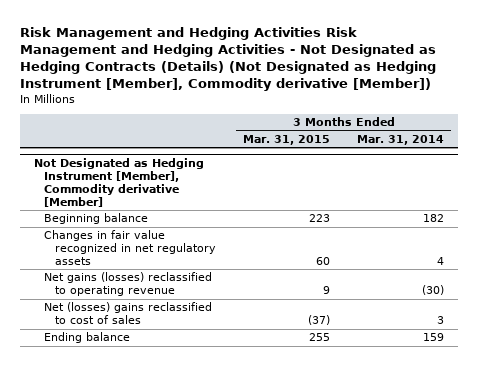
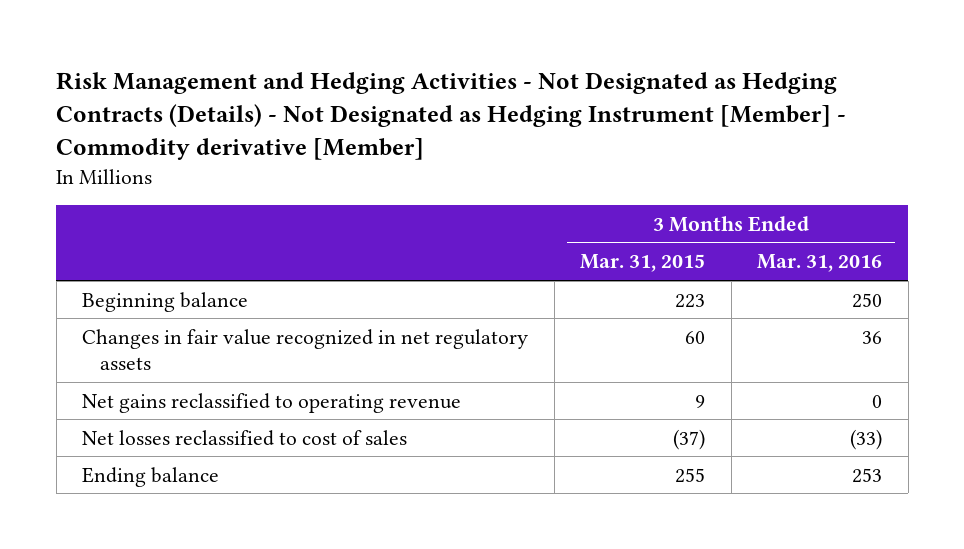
[20,27,437,92] Risk Management and Hedging Activities Risk Management and Hedging Activities - Not Designated as Hedging Contracts (Details) (Not Designated as Hedging Instrument [Member], Commodity derivative [Member]) -> [56,72,847,161] Risk Management and Hedging Activities - Not Designated as Hedging Contracts (Details) - Not Designated as Hedging Instrument [Member] - Commodity derivative [Member]
[357,134,445,145] Mar. 31, 2014 -> none
none -> [757,254,883,273] Mar. 31, 2016
[33,157,204,207] Not Designated as Hedging Instrument [Member], Commodity derivative [Member] -> none
[44,272,213,297] Net gains (losses) reclassified to operating revenue -> [82,392,462,413] Net gains reclassified to operating revenue
[44,302,213,325] Net (losses) gains reclassified to cost of sales -> [82,429,408,446] Net losses reclassified to cost of sales

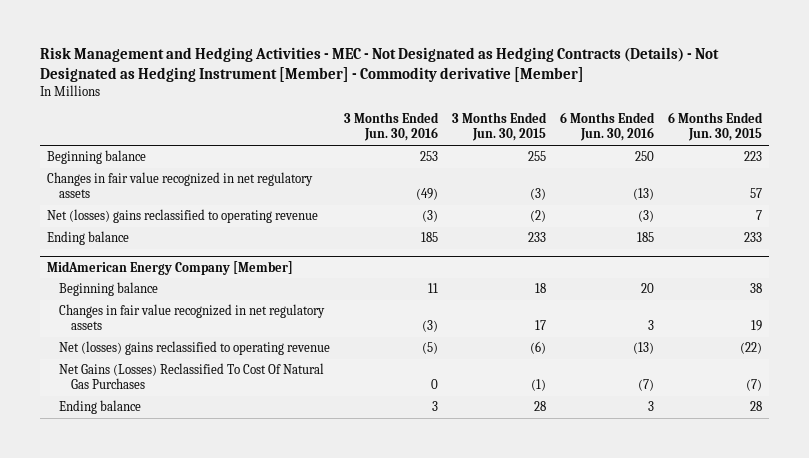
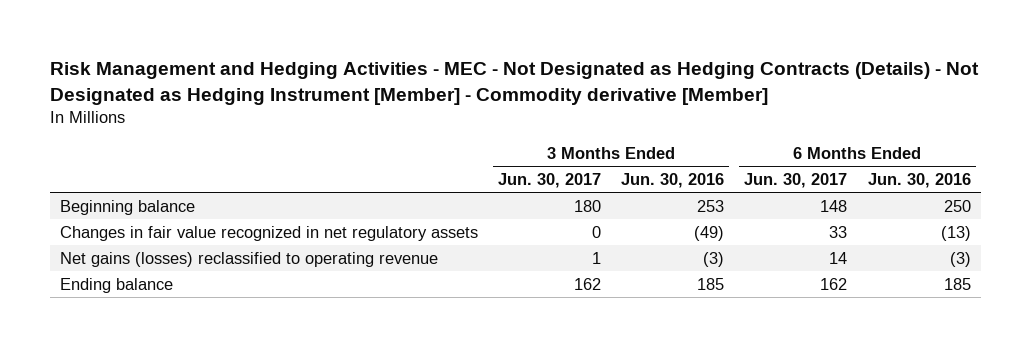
[452,112,548,142] 3 Months Ended Jun. 30, 2015 -> none
[667,112,763,142] 6 Months Ended Jun. 30, 2015 -> none
none -> [498,172,602,188] Jun. 30, 2017
none -> [744,172,848,188] Jun. 30, 2017
[47,209,319,224] Net (losses) gains reclassified to operating revenue -> [59,251,438,267] Net gains (losses) reclassified to operating revenue
[47,260,294,275] MidAmerican Energy Company [Member] -> none
[59,282,159,297] Beginning balance -> none
[59,304,326,331] Changes in fair value recognized in net regulatory assets -> none
[59,341,331,356] Net (losses) gains reclassified to operating revenue -> none
[59,363,325,390] Net Gains (Losses) Reclassified To Cost Of Natural Gas Purchases -> none
[59,400,142,415] Ending balance -> none

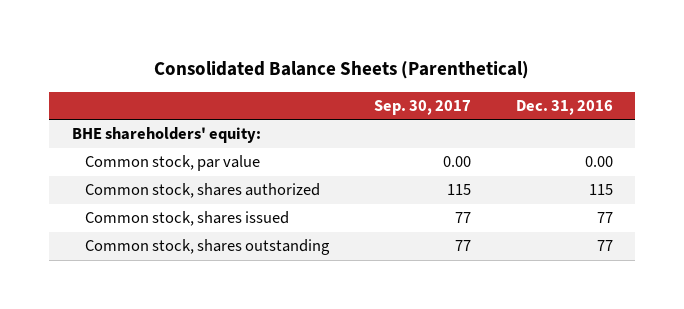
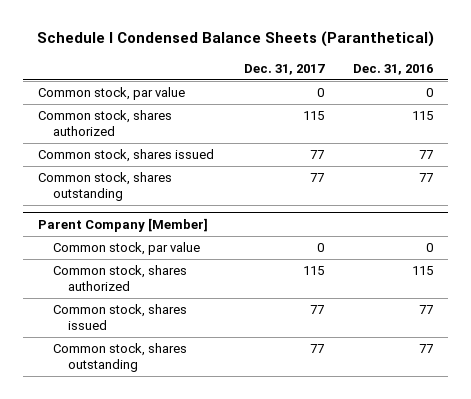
[154,60,530,79] Consolidated Balance Sheets (Parenthetical) -> [36,31,434,48] Schedule I Condensed Balance Sheets (Paranthetical)
[373,99,471,115] Sep. 30, 2017 -> none
none -> [243,63,325,75] Dec. 31, 2017
[71,127,261,144] BHE shareholders' equity: -> none
[584,156,613,168] 0.00 -> [426,88,434,98] 0
none -> [37,218,208,233] Parent Company [Member]
none -> [52,242,200,256] Common stock, par value
none -> [52,265,187,292] Common stock, shares authorized
none -> [52,304,187,331] Common stock, shares issued
none -> [52,343,187,373] Common stock, shares outstanding

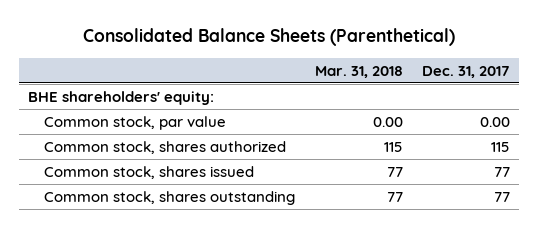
[36,31,434,48] Schedule I Condensed Balance Sheets (Paranthetical) -> [83,28,456,47] Consolidated Balance Sheets (Parenthetical)
[353,63,434,75] Dec. 31, 2016 -> none
none -> [314,65,403,78] Mar. 31, 2018
[37,110,172,137] Common stock, shares authorized -> none
[37,149,214,163] Common stock, shares issued -> none
[37,172,172,202] Common stock, shares outstanding -> none
[37,218,208,233] Parent Company [Member] -> none
[52,242,200,256] Common stock, par value -> none
none -> [28,91,215,106] BHE shareholders' equity:
[316,88,324,98] 0 -> [479,117,510,128] 0.00

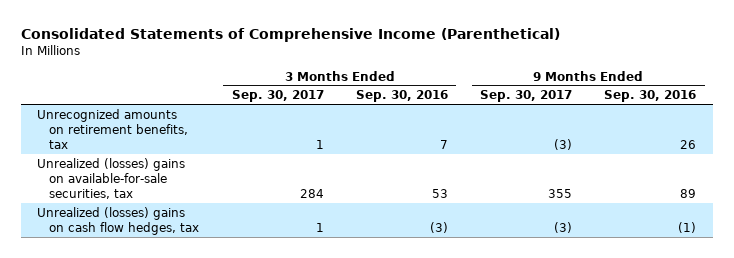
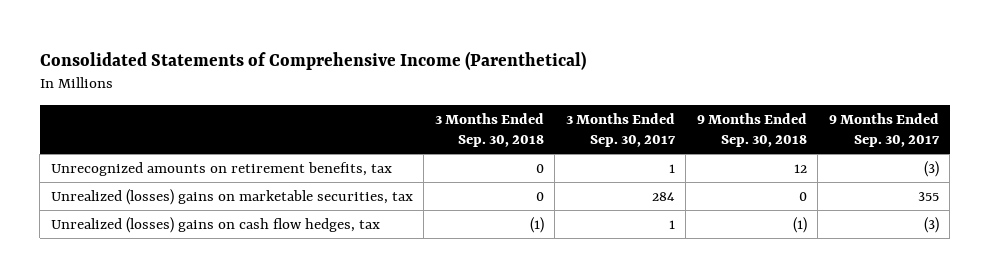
[355,90,448,103] Sep. 30, 2016 -> none
[604,90,697,103] Sep. 30, 2016 -> none
none -> [434,112,544,148] 3 Months Ended Sep. 30, 2018
none -> [696,112,807,148] 9 Months Ended Sep. 30, 2018
[37,157,186,199] Unrealized (losses) gains on available-for-sale securities, tax -> [50,188,413,205] Unrealized (losses) gains on marketable securities, tax

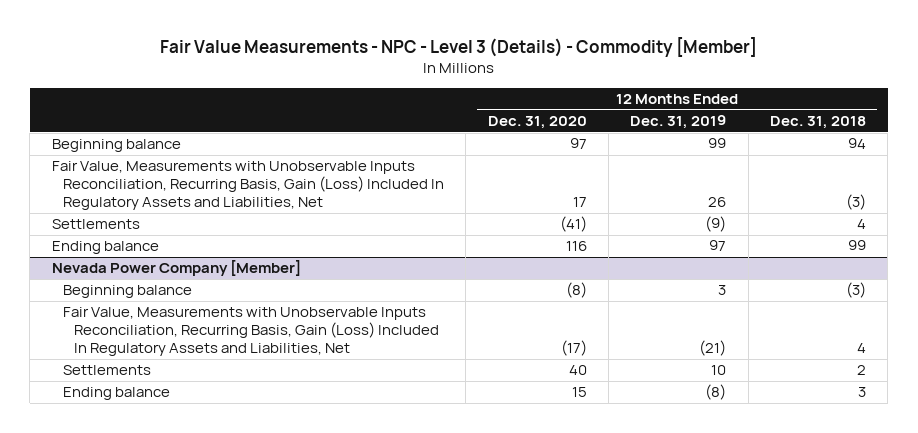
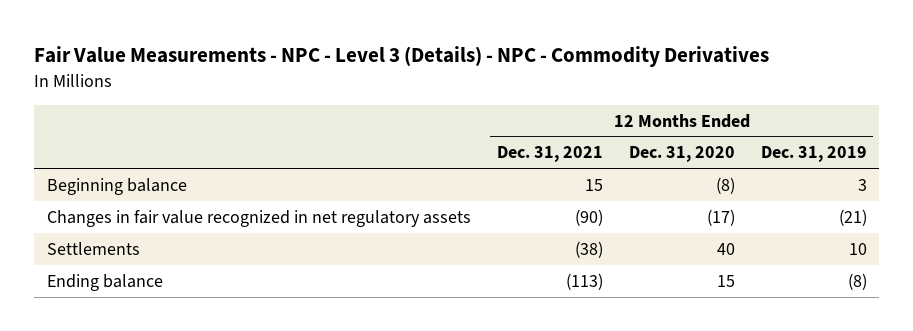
[159,36,757,57] Fair Value Measurements - NPC - Level 3 (Details) - Commodity [Member] -> [33,46,769,68] Fair Value Measurements - NPC - Level 3 (Details) - NPC - Commodity Derivatives
[770,116,867,130] Dec. 31, 2018 -> none
none -> [496,146,603,163] Dec. 31, 2021
[51,139,181,153] Beginning balance -> none
[51,161,445,211] Fair Value, Measurements with Unobservable Inputs Reconciliation, Recurring Basis, Gain (Loss) Included In Regulatory Assets and Liabilities, Net -> none
[51,219,140,230] Settlements -> none
[51,241,159,255] Ending balance -> none
[51,260,301,277] Nevada Power Company [Member] -> none
[63,307,440,357] Fair Value, Measurements with Unobservable Inputs Reconciliation, Recurring Basis, Gain (Loss) Included In Regulatory Assets and Liabilities, Net -> [46,209,471,227] Changes in fair value recognized in net regulatory assets

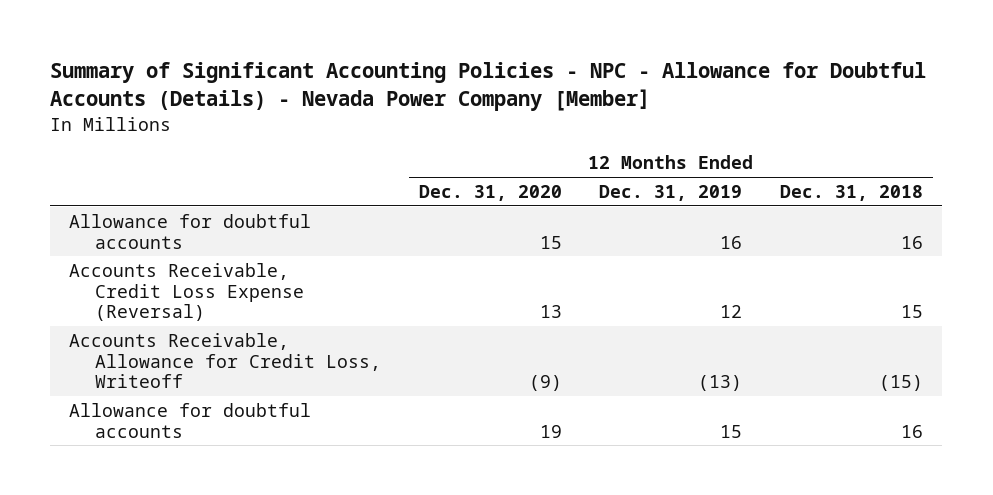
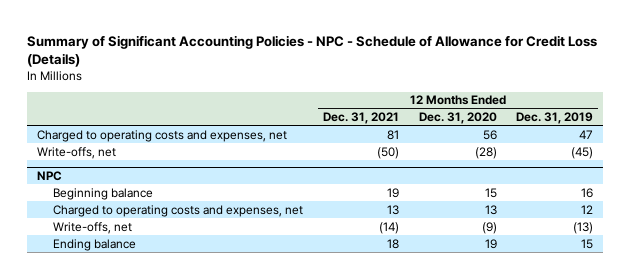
[50,62,927,112] Summary of Significant Accounting Policies - NPC - Allowance for Doubtful Accounts (Details) - Nevada Power Company [Member] -> [27,34,598,67] Summary of Significant Accounting Policies - NPC - Schedule of Allowance for Credit Loss (Details)
[780,185,924,202] Dec. 31, 2018 -> none
none -> [322,112,399,125] Dec. 31, 2021
none -> [37,129,288,142] Charged to operating costs and expenses, net
none -> [37,146,117,159] Write-offs, net
none -> [37,170,63,181] NPC
[69,213,312,249] Allowance for doubtful accounts -> [53,187,154,200] Beginning balance
[69,262,304,322] Accounts Receivable, Credit Loss Expense (Reversal) -> [53,204,304,217] Charged to operating costs and expenses, net
[69,332,381,389] Accounts Receivable, Allowance for Credit Loss, Writeoff -> [53,221,133,234] Write-offs, net
[69,402,312,438] Allowance for doubtful accounts -> [53,238,137,251] Ending balance

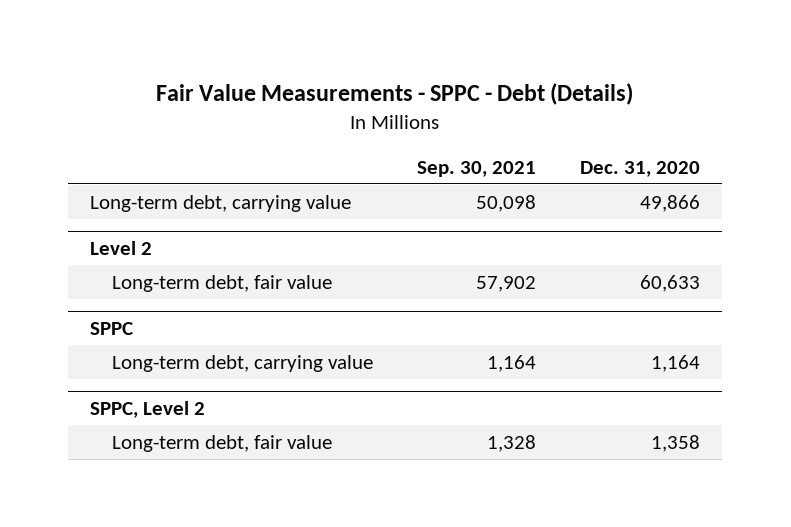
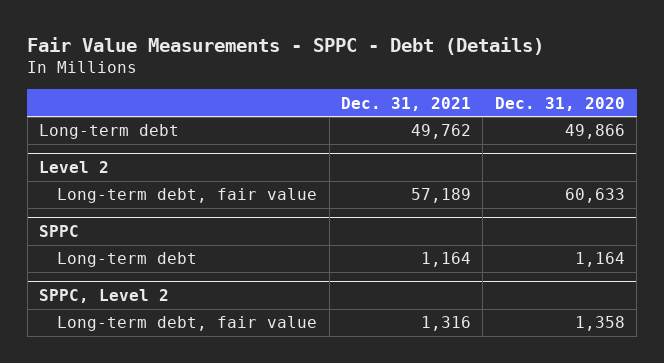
[416,160,536,177] Sep. 30, 2021 -> none
none -> [340,96,471,111] Dec. 31, 2021
[90,194,352,212] Long-term debt, carrying value -> [38,124,179,140] Long-term debt
[111,354,373,372] Long-term debt, carrying value -> [57,252,198,268] Long-term debt

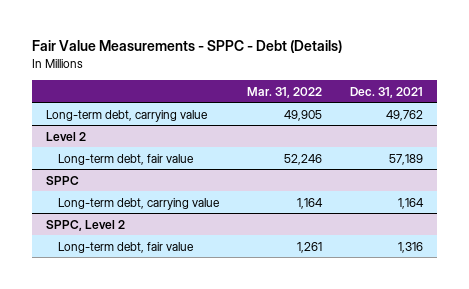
[494,96,625,111] Dec. 31, 2020 -> none
none -> [246,86,322,98] Mar. 31, 2022
[38,124,179,140] Long-term debt -> [46,109,209,122] Long-term debt, carrying value
[57,252,198,268] Long-term debt -> [58,197,221,210] Long-term debt, carrying value

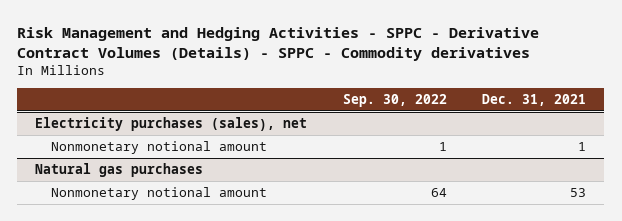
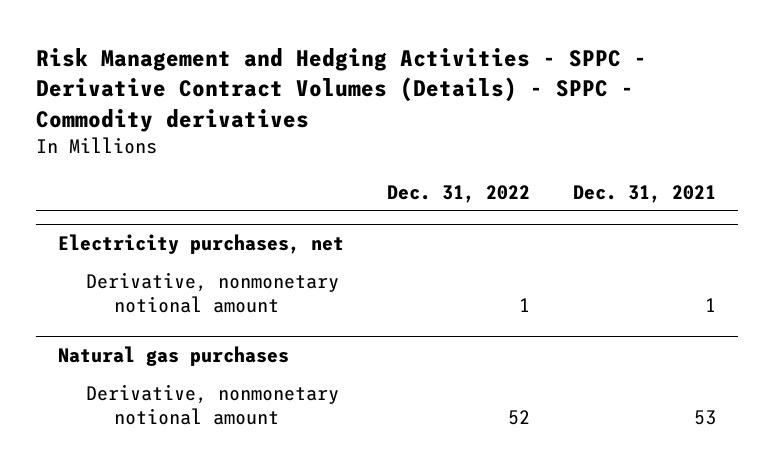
[342,93,447,107] Sep. 30, 2022 -> none
none -> [386,184,530,203] Dec. 31, 2022
[35,117,308,132] Electricity purchases (sales), net -> [57,234,344,255] Electricity purchases, net
[51,141,268,155] Nonmonetary notional amount -> [85,271,339,314] Derivative, nonmonetary notional amount
[51,187,268,201] Nonmonetary notional amount -> [85,383,339,426] Derivative, nonmonetary notional amount

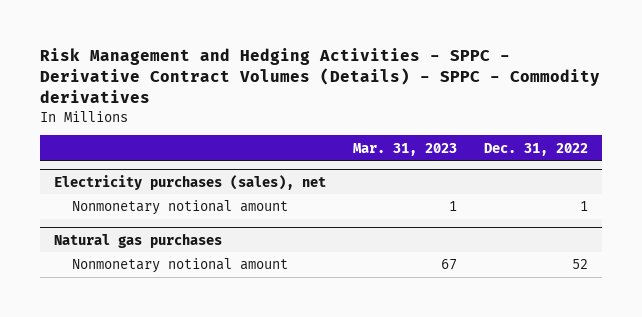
[573,184,717,203] Dec. 31, 2021 -> none
none -> [352,142,457,156] Mar. 31, 2023
[57,234,344,255] Electricity purchases, net -> [53,174,326,190] Electricity purchases (sales), net
[85,271,339,314] Derivative, nonmonetary notional amount -> [72,200,289,216] Nonmonetary notional amount
[85,383,339,426] Derivative, nonmonetary notional amount -> [72,258,289,274] Nonmonetary notional amount

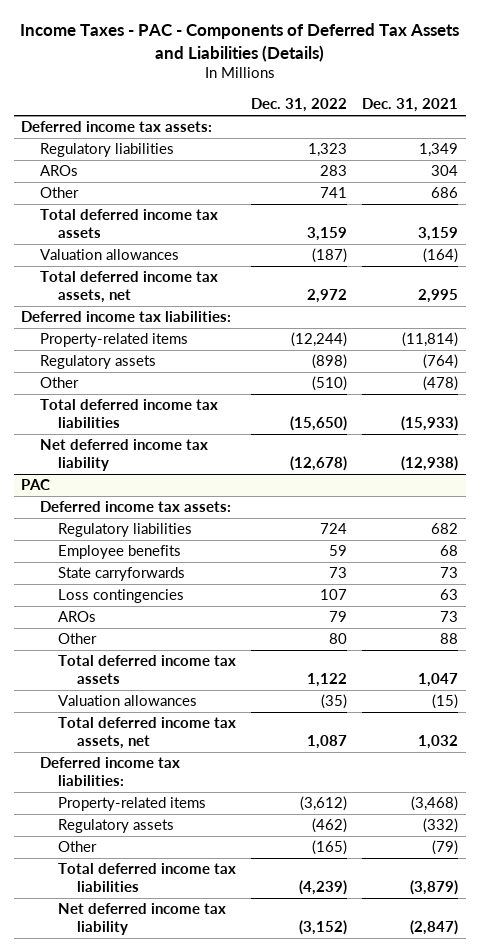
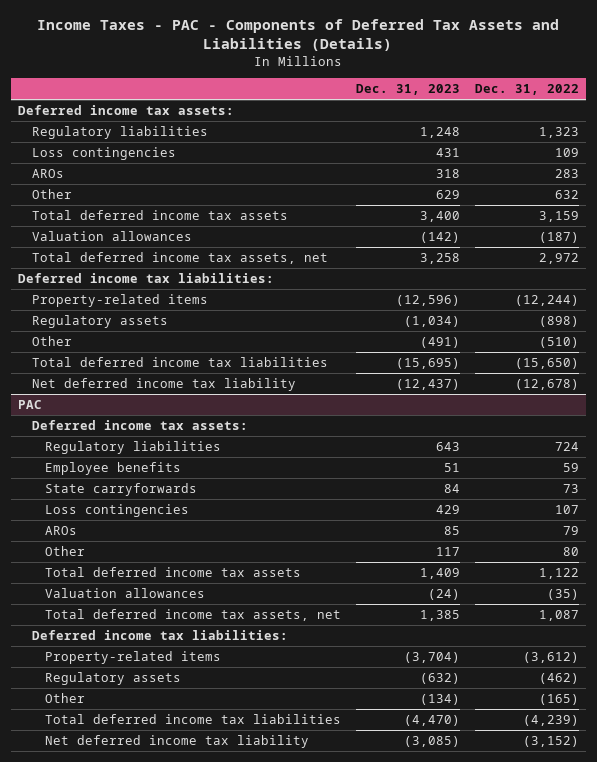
[362,98,459,113] Dec. 31, 2021 -> none
none -> [355,84,460,96] Dec. 31, 2023
none -> [31,146,176,160] Loss contingencies
[320,187,348,199] 741 -> [554,189,579,199] 632

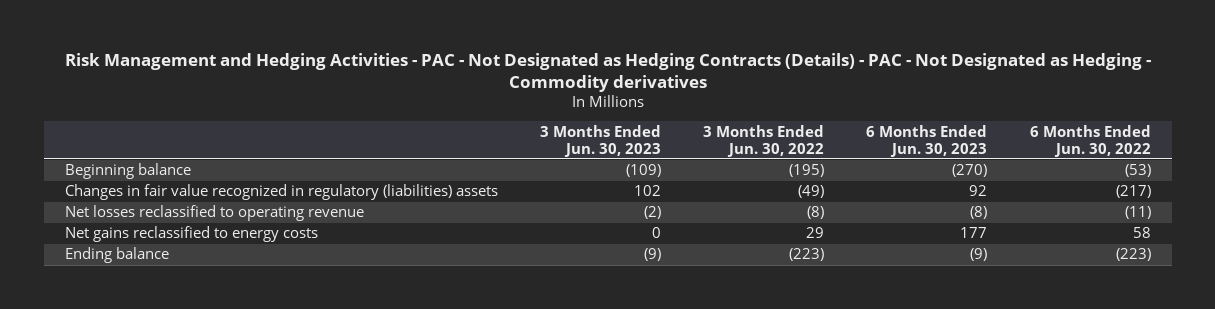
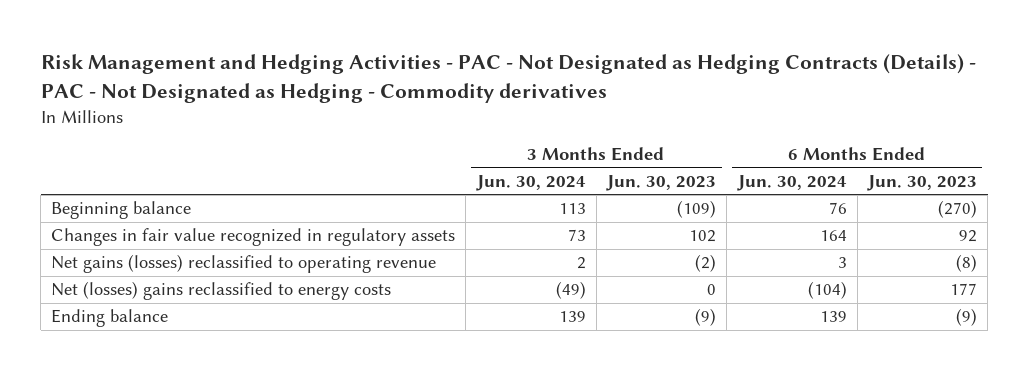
[703,124,825,157] 3 Months Ended Jun. 30, 2022 -> none
[1029,124,1151,157] 6 Months Ended Jun. 30, 2022 -> none
none -> [475,175,586,192] Jun. 30, 2024
none -> [736,175,847,192] Jun. 30, 2024
[64,184,498,201] Changes in fair value recognized in regulatory (liabilities) assets -> [51,228,456,247] Changes in fair value recognized in regulatory assets
[64,205,364,222] Net losses reclassified to operating revenue -> [51,254,437,274] Net gains (losses) reclassified to operating revenue
[64,226,318,243] Net gains reclassified to energy costs -> [51,281,392,301] Net (losses) gains reclassified to energy costs

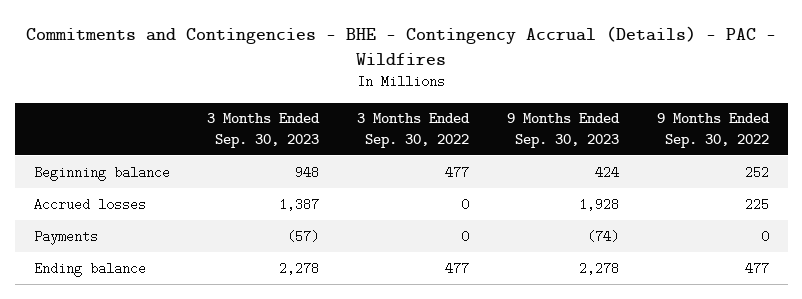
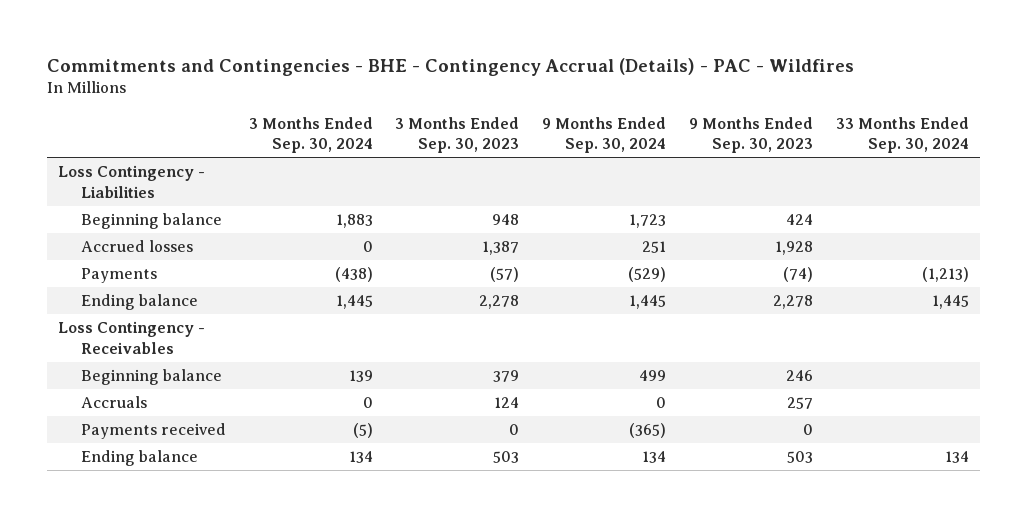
[357,113,471,148] 3 Months Ended Sep. 30, 2022 -> none
[656,113,770,148] 9 Months Ended Sep. 30, 2022 -> none
none -> [248,116,373,154] 3 Months Ended Sep. 30, 2024
none -> [542,116,667,154] 9 Months Ended Sep. 30, 2024
none -> [835,116,969,154] 33 Months Ended Sep. 30, 2024
none -> [57,164,205,198] Loss Contingency - Liabilities
none -> [57,320,205,354] Loss Contingency - Receivables
none -> [80,368,222,385] Beginning balance
none -> [80,395,147,408] Accruals
none -> [80,422,226,439] Payments received
none -> [80,449,198,466] Ending balance

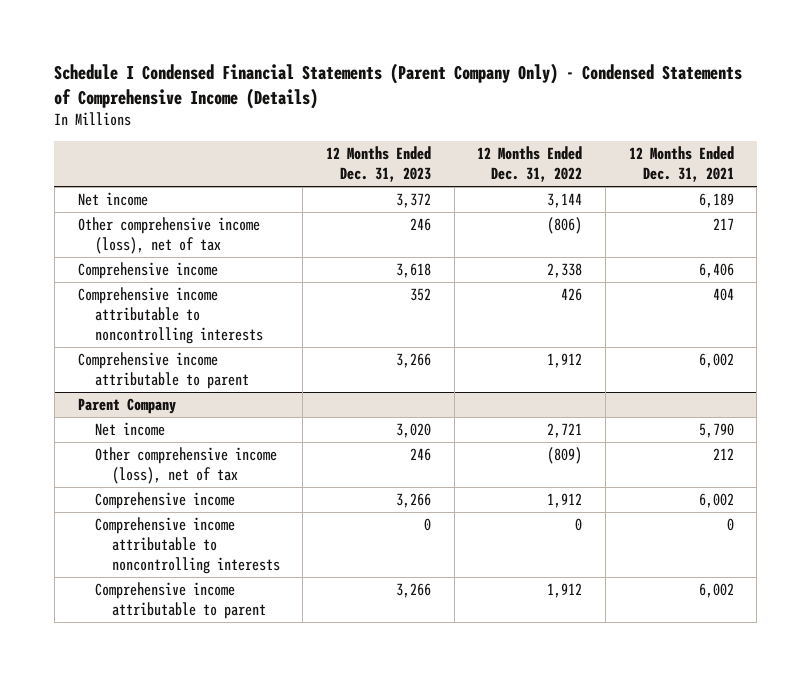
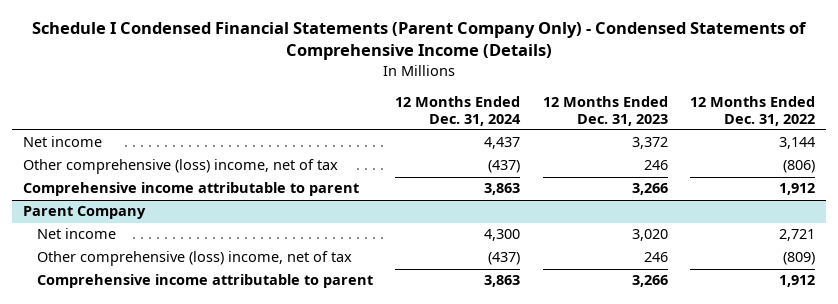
[628,146,734,183] 12 Months Ended Dec. 31, 2021 -> none
none -> [395,95,522,126] 12 Months Ended Dec. 31, 2024
[77,262,218,280] Comprehensive income -> none
[77,287,263,344] Comprehensive income attributable to noncontrolling interests -> none
[77,217,260,254] Other comprehensive income (loss), net of tax -> [22,159,338,175] Other comprehensive (loss) income, net of tax
[94,492,235,510] Comprehensive income -> none
[94,517,280,574] Comprehensive income attributable to noncontrolling interests -> none
[94,447,277,484] Other comprehensive income (loss), net of tax -> [36,251,352,267] Other comprehensive (loss) income, net of tax

